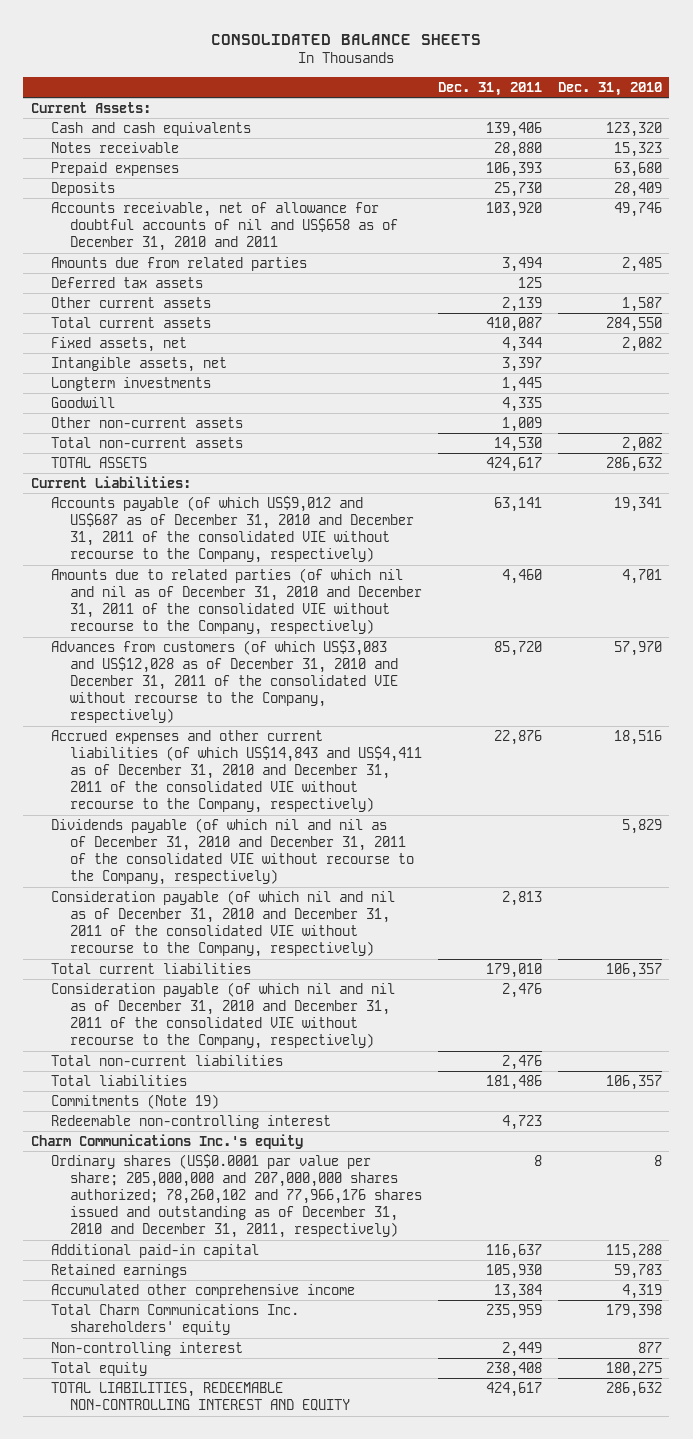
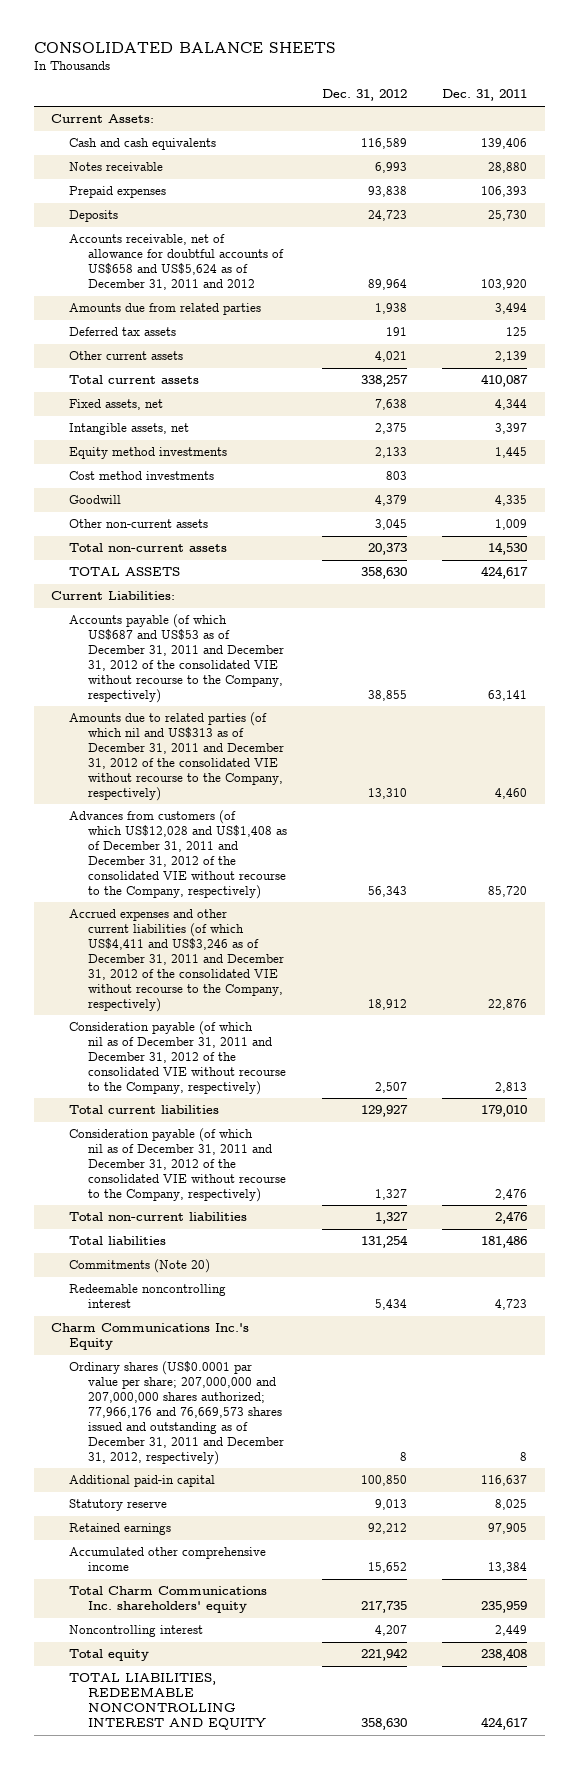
[557,81,662,96] Dec. 31, 2010 -> none
none -> [321,89,407,102] Dec. 31, 2012
[50,202,399,252] Accounts receivable, net of allowance for doubtful accounts of nil and US$658 as of December 31, 2010 and 2011 -> [69,234,284,290] Accounts receivable, net of allowance for doubtful accounts of US$658 and US$5,624 as of December 31, 2011 and 2012
[50,377,211,392] Longterm investments -> [69,447,228,460] Equity method investments
none -> [69,471,215,481] Cost method investments
[50,818,415,886] Dividends payable (of which nil and nil as of December 31, 2010 and December 31, 2011 of the consolidated VIE without recourse to the Company, respectively) -> none
[50,496,415,564] Accounts payable (of which US$9,012 and US$687 as of December 31, 2010 and December 31, 2011 of the consolidated VIE without recourse to the Company, respectively) -> [69,614,284,703] Accounts payable (of which US$687 and US$53 as of December 31, 2011 and December 31, 2012 of the consolidated VIE without recourse to the Company, respectively)
[50,568,423,636] Amounts due to related parties (of which nil and nil as of December 31, 2010 and December 31, 2011 of the consolidated VIE without recourse to the Company, respectively) -> [69,712,284,801] Amounts due to related parties (of which nil and US$313 as of December 31, 2011 and December 31, 2012 of the consolidated VIE without recourse to the Company, respectively)
[50,640,399,724] Advances from customers (of which US$3,083 and US$12,028 as of December 31, 2010 and December 31, 2011 of the consolidated VIE without recourse to the Company, respectively) -> [69,810,287,899] Advances from customers (of which US$12,028 and US$1,408 as of December 31, 2011 and December 31, 2012 of the consolidated VIE without recourse to the Company, respectively)
[50,730,423,814] Accrued expenses and other current liabilities (of which US$14,843 and US$4,411 as of December 31, 2010 and December 31, 2011 of the consolidated VIE without recourse to the Company, respectively) -> [69,909,284,1012] Accrued expenses and other current liabilities (of which US$4,411 and US$3,246 as of December 31, 2011 and December 31, 2012 of the consolidated VIE without recourse to the Company, respectively)
[50,890,395,958] Consideration payable (of which nil and nil as of December 31, 2010 and December 31, 2011 of the consolidated VIE without recourse to the Company, respectively) -> [69,1021,286,1095] Consideration payable (of which nil as of December 31, 2011 and December 31, 2012 of the consolidated VIE without recourse to the Company, respectively)
[50,982,395,1050] Consideration payable (of which nil and nil as of December 31, 2010 and December 31, 2011 of the consolidated VIE without recourse to the Company, respectively) -> [69,1128,286,1202] Consideration payable (of which nil as of December 31, 2011 and December 31, 2012 of the consolidated VIE without recourse to the Company, respectively)
[50,1094,219,1110] Commitments (Note 19) -> [69,1259,211,1274] Commitments (Note 20)
[50,1115,331,1130] Redeemable non-controlling interest -> [69,1284,227,1309] Redeemable noncontrolling interest
[31,1134,304,1150] Charm Communications Inc.'s equity -> [51,1323,250,1351] Charm Communications Inc.'s Equity
[50,1154,423,1239] Ordinary shares (US$0.0001 par value per share; 205,000,000 and 207,000,000 shares authorized; 78,260,102 and 77,966,176 shares issued and outstanding as of December 31, 2010 and December 31, 2011, respectively) -> [69,1361,284,1465] Ordinary shares (US$0.0001 par value per share; 207,000,000 and 207,000,000 shares authorized; 77,966,176 and 76,669,573 shares issued and outstanding as of December 31, 2011 and December 31, 2012, respectively)
none -> [69,1499,168,1512] Statutory reserve
[486,1264,543,1280] 105,930 -> [487,1523,527,1535] 97,905
[50,1342,243,1357] Non-controlling interest -> [69,1625,204,1638] Noncontrolling interest
[50,1382,351,1412] TOTAL LIABILITIES, REDEEMABLE NON-CONTROLLING INTEREST AND EQUITY -> [69,1673,266,1730] TOTAL LIABILITIES, REDEEMABLE NONCONTROLLING INTEREST AND EQUITY

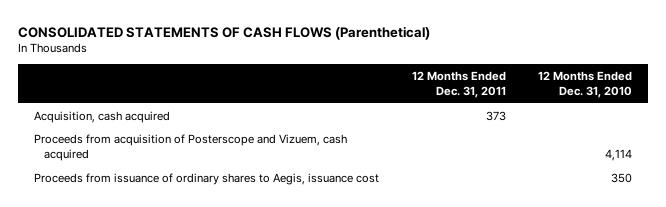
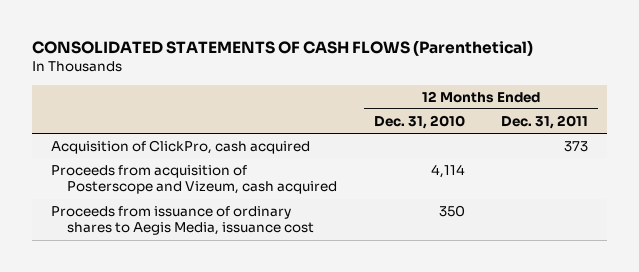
[34,110,171,123] Acquisition, cash acquired -> [50,139,310,154] Acquisition of ClickPro, cash acquired
[34,133,348,162] Proceeds from acquisition of Posterscope and Vizuem, cash acquired -> [50,164,337,195] Proceeds from acquisition of Posterscope and Vizeum, cash acquired
[34,172,380,185] Proceeds from issuance of ordinary shares to Aegis, issuance cost -> [50,205,314,236] Proceeds from issuance of ordinary shares to Aegis Media, issuance cost

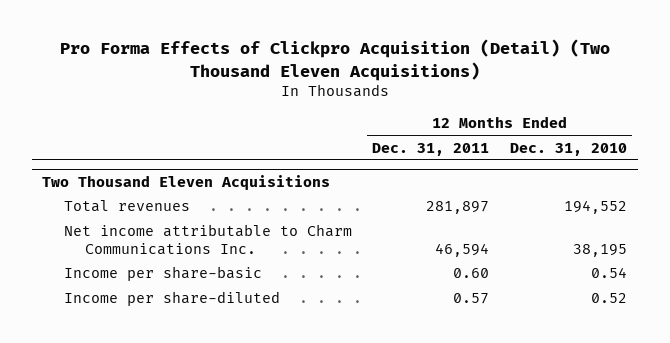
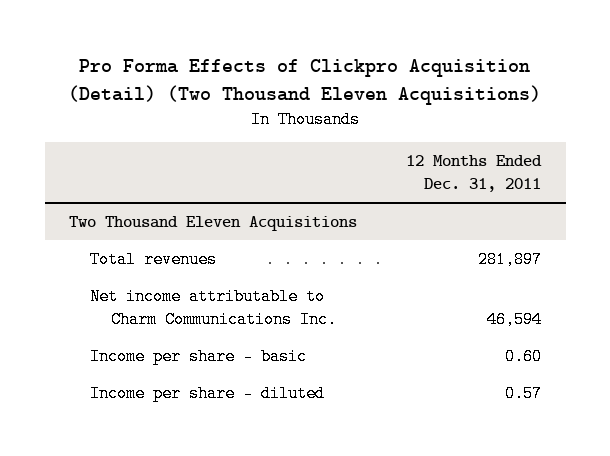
[510,142,628,156] Dec. 31, 2010 -> none
[63,266,262,282] Income per share-basic -> [90,348,308,366] Income per share - basic
[63,291,280,307] Income per share-diluted -> [90,385,326,403] Income per share - diluted

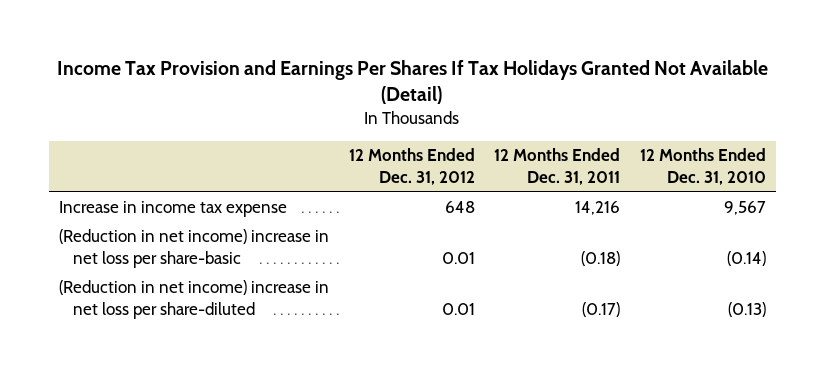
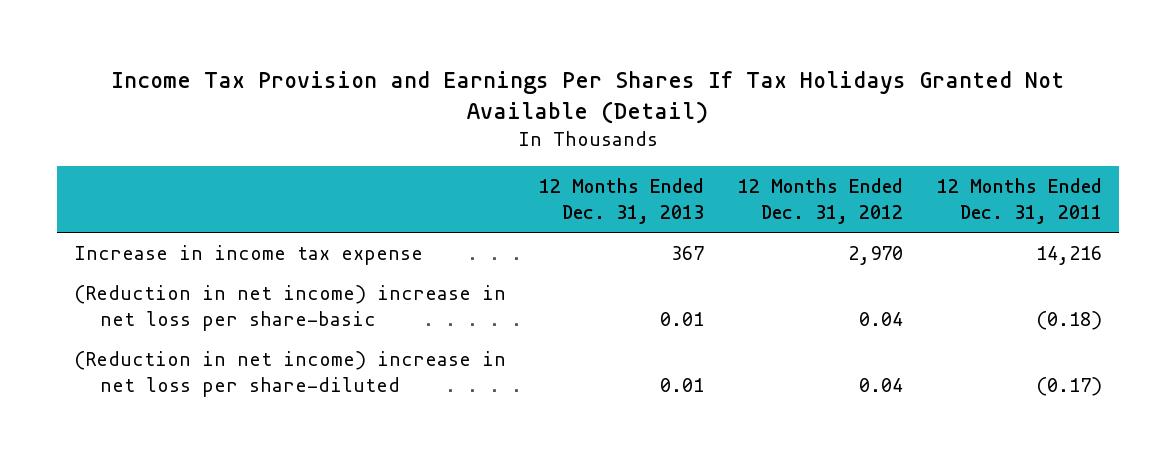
[639,148,766,185] 12 Months Ended Dec. 31, 2010 -> none
none -> [539,178,705,225] 12 Months Ended Dec. 31, 2013
[444,201,475,214] 648 -> [847,246,903,266] 2,970
[441,252,475,265] 0.01 -> [858,311,903,326] 0.04
[441,303,475,316] 0.01 -> [858,377,903,392] 0.04

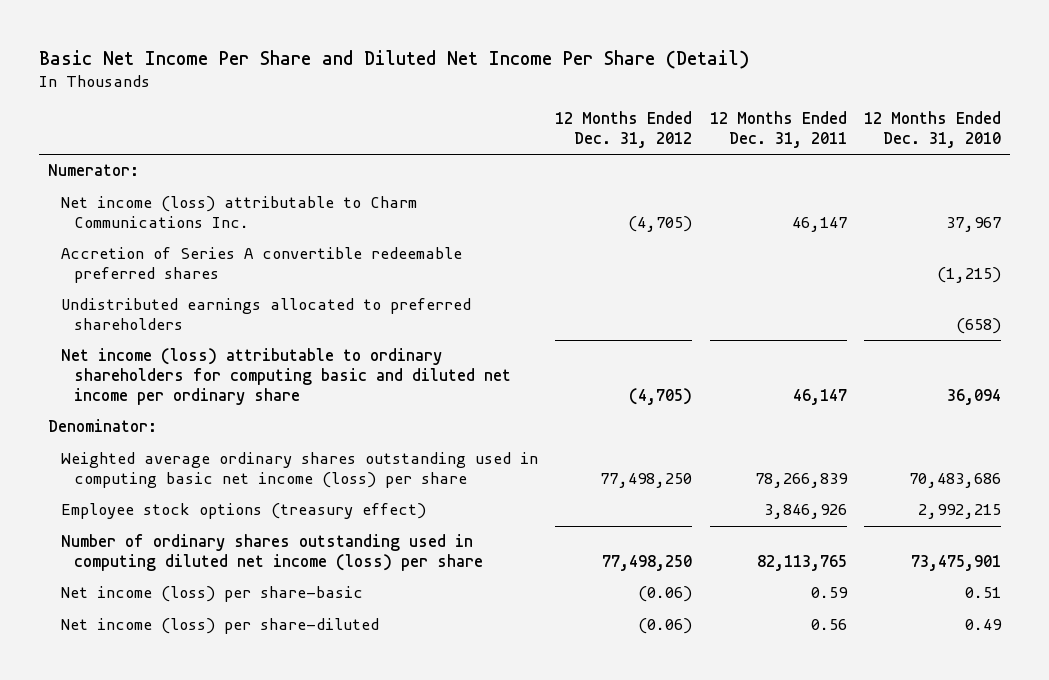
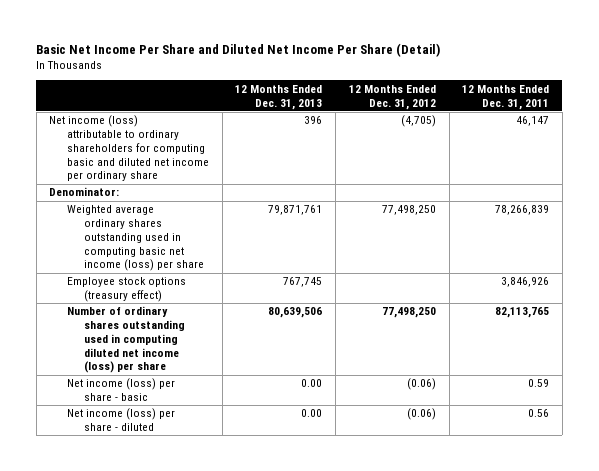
[864,111,1002,148] 12 Months Ended Dec. 31, 2010 -> none
none -> [235,84,323,110] 12 Months Ended Dec. 31, 2013
[47,164,139,177] Numerator: -> none
[60,196,417,229] Net income (loss) attributable to Charm Communications Inc. -> none
[60,247,462,284] Accretion of Series A convertible redeemable preferred shares -> none
[60,298,471,331] Undistributed earnings allocated to preferred shareholders -> none
[60,586,363,603] Net income (loss) per share-basic -> [66,378,175,402] Net income (loss) per share - basic
[60,618,379,635] Net income (loss) per share-diluted -> [66,408,175,432] Net income (loss) per share - diluted

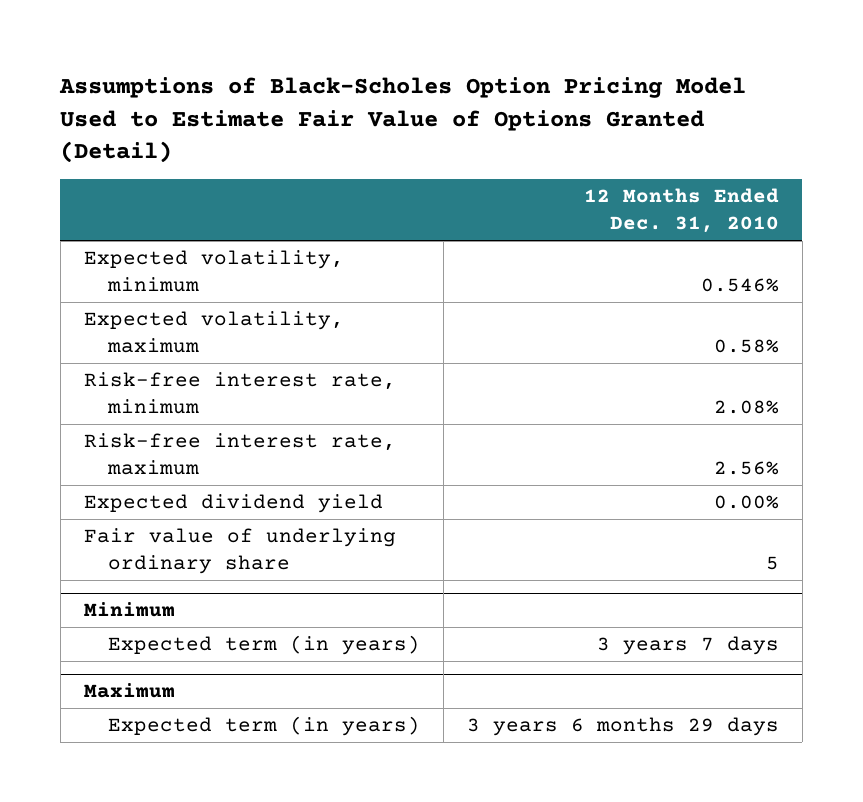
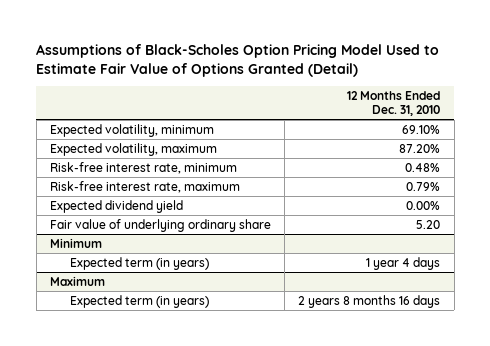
[700,278,779,293] 0.546% -> [402,124,441,134] 69.10%
[713,339,779,354] 0.58% -> [399,143,441,153] 87.20%
[713,400,779,415] 2.08% -> [405,162,441,172] 0.48%
[713,461,779,476] 2.56% -> [406,181,441,191] 0.79%
[765,556,779,571] 5 -> [416,219,441,229] 5.20
[596,635,779,655] 3 years 7 days -> [366,256,441,270] 1 year 4 days
[466,716,779,736] 3 years 6 months 29 days -> [298,294,441,308] 2 years 8 months 16 days

